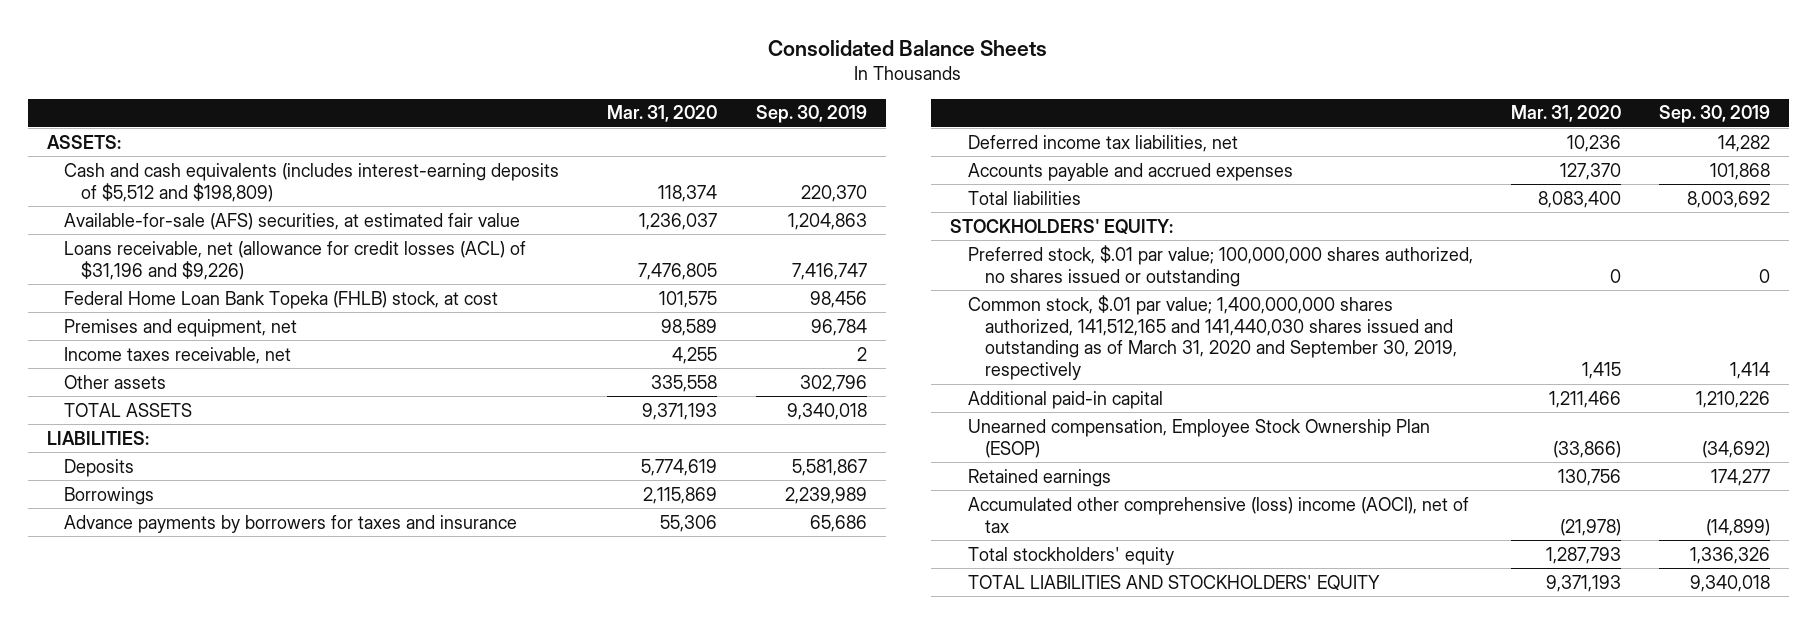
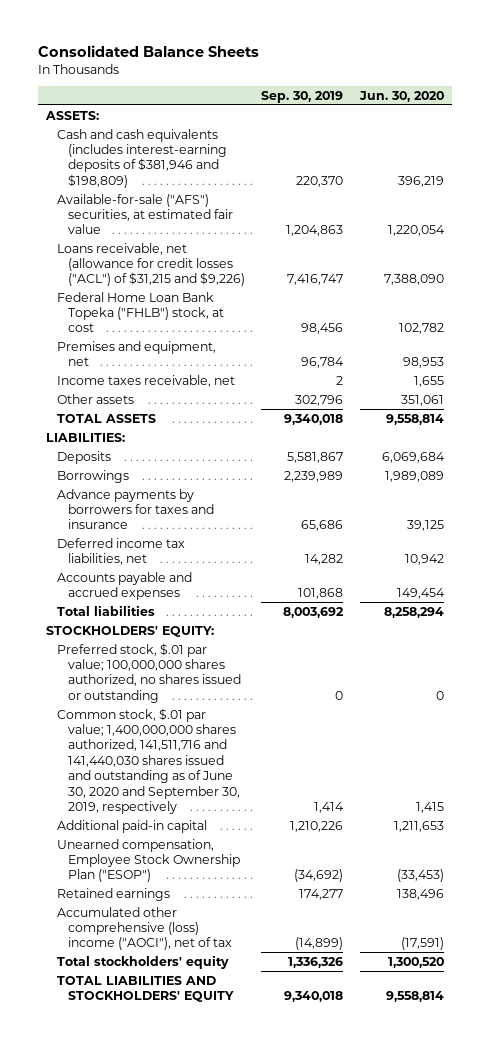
[607,105,718,123] Mar. 31, 2020 -> none
none -> [358,90,444,102] Jun. 30, 2020
[64,162,560,202] Cash and cash equivalents (includes interest-earning deposits of $5,512 and $198,809) -> [57,128,228,188] Cash and cash equivalents (includes interest-earning deposits of $381,946 and $198,809)
[64,212,521,230] Available-for-sale (AFS) securities, at estimated fair value -> [57,193,234,235] Available-for-sale ("AFS") securities, at estimated fair value
[64,240,527,280] Loans receivable, net (allowance for credit losses (ACL) of $31,196 and $9,226) -> [57,242,246,287] Loans receivable, net (allowance for credit losses ("ACL") of $31,215 and $9,226)
[64,290,499,309] Federal Home Loan Bank Topeka (FHLB) stock, at cost -> [57,291,225,333] Federal Home Loan Bank Topeka ("FHLB") stock, at cost
[967,294,1458,381] Common stock, $.01 par value; 1,400,000,000 shares authorized, 141,512,165 and 141,440,030 shares issued and outstanding as of March 31, 2020 and September 30, 2019, respectively -> [57,707,241,814] Common stock, $.01 par value; 1,400,000,000 shares authorized, 141,511,716 and 141,440,030 shares issued and outstanding as of June 30, 2020 and September 30, 2019, respectively
[967,418,1430,458] Unearned compensation, Employee Stock Ownership Plan (ESOP) -> [57,838,241,883] Unearned compensation, Employee Stock Ownership Plan ("ESOP")
[967,496,1469,533] Accumulated other comprehensive (loss) income (AOCI), net of tax -> [57,906,233,951] Accumulated other comprehensive (loss) income ("AOCI"), net of tax

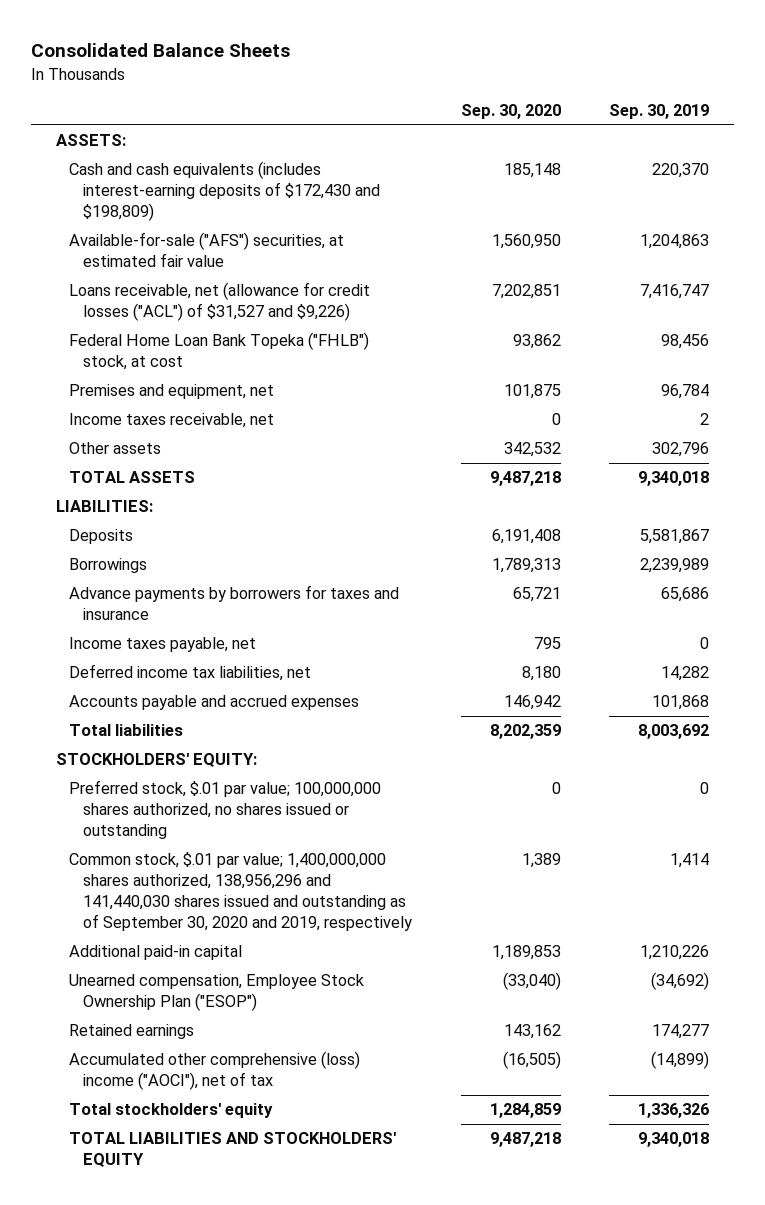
[358,90,444,102] Jun. 30, 2020 -> none
none -> [460,104,561,120] Sep. 30, 2020
[57,128,228,188] Cash and cash equivalents (includes interest-earning deposits of $381,946 and $198,809) -> [69,161,380,222] Cash and cash equivalents (includes interest-earning deposits of $172,430 and $198,809)
[57,242,246,287] Loans receivable, net (allowance for credit losses ("ACL") of $31,215 and $9,226) -> [69,282,371,322] Loans receivable, net (allowance for credit losses ("ACL") of $31,527 and $9,226)
none -> [69,637,257,653] Income taxes payable, net
[57,707,241,814] Common stock, $.01 par value; 1,400,000,000 shares authorized, 141,511,716 and 141,440,030 shares issued and outstanding as of June 30, 2020 and September 30, 2019, respectively -> [69,852,412,932] Common stock, $.01 par value; 1,400,000,000 shares authorized, 138,956,296 and 141,440,030 shares issued and outstanding as of September 30, 2020 and 2019, respectively

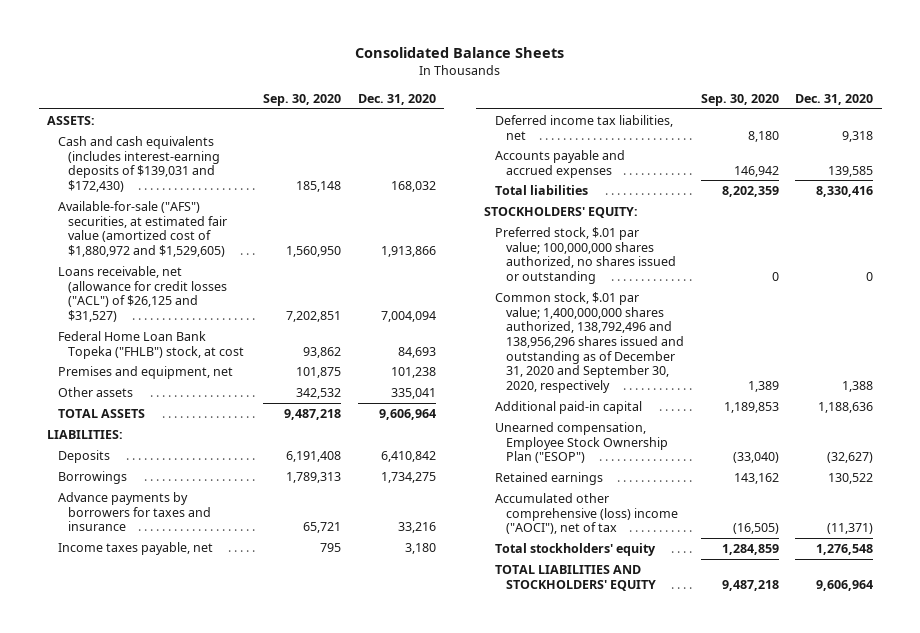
[609,104,710,120] Sep. 30, 2019 -> none
none -> [357,94,436,106] Dec. 31, 2020
[69,161,380,222] Cash and cash equivalents (includes interest-earning deposits of $172,430 and $198,809) -> [57,135,221,192] Cash and cash equivalents (includes interest-earning deposits of $139,031 and $172,430)
[69,232,345,268] Available-for-sale ("AFS") securities, at estimated fair value -> [57,200,228,257] Available-for-sale ("AFS") securities, at estimated fair value (amortized cost of $1,880,972 and $1,529,605)
[69,282,371,322] Loans receivable, net (allowance for credit losses ("ACL") of $31,527 and $9,226) -> [57,265,228,322] Loans receivable, net (allowance for credit losses ("ACL") of $26,125 and $31,527)
[69,413,275,429] Income taxes receivable, net -> none
[69,852,412,932] Common stock, $.01 par value; 1,400,000,000 shares authorized, 138,956,296 and 141,440,030 shares issued and outstanding as of September 30, 2020 and 2019, respectively -> [495,291,684,393] Common stock, $.01 par value; 1,400,000,000 shares authorized, 138,792,496 and 138,956,296 shares issued and outstanding as of December 31, 2020 and September 30, 2020, respectively

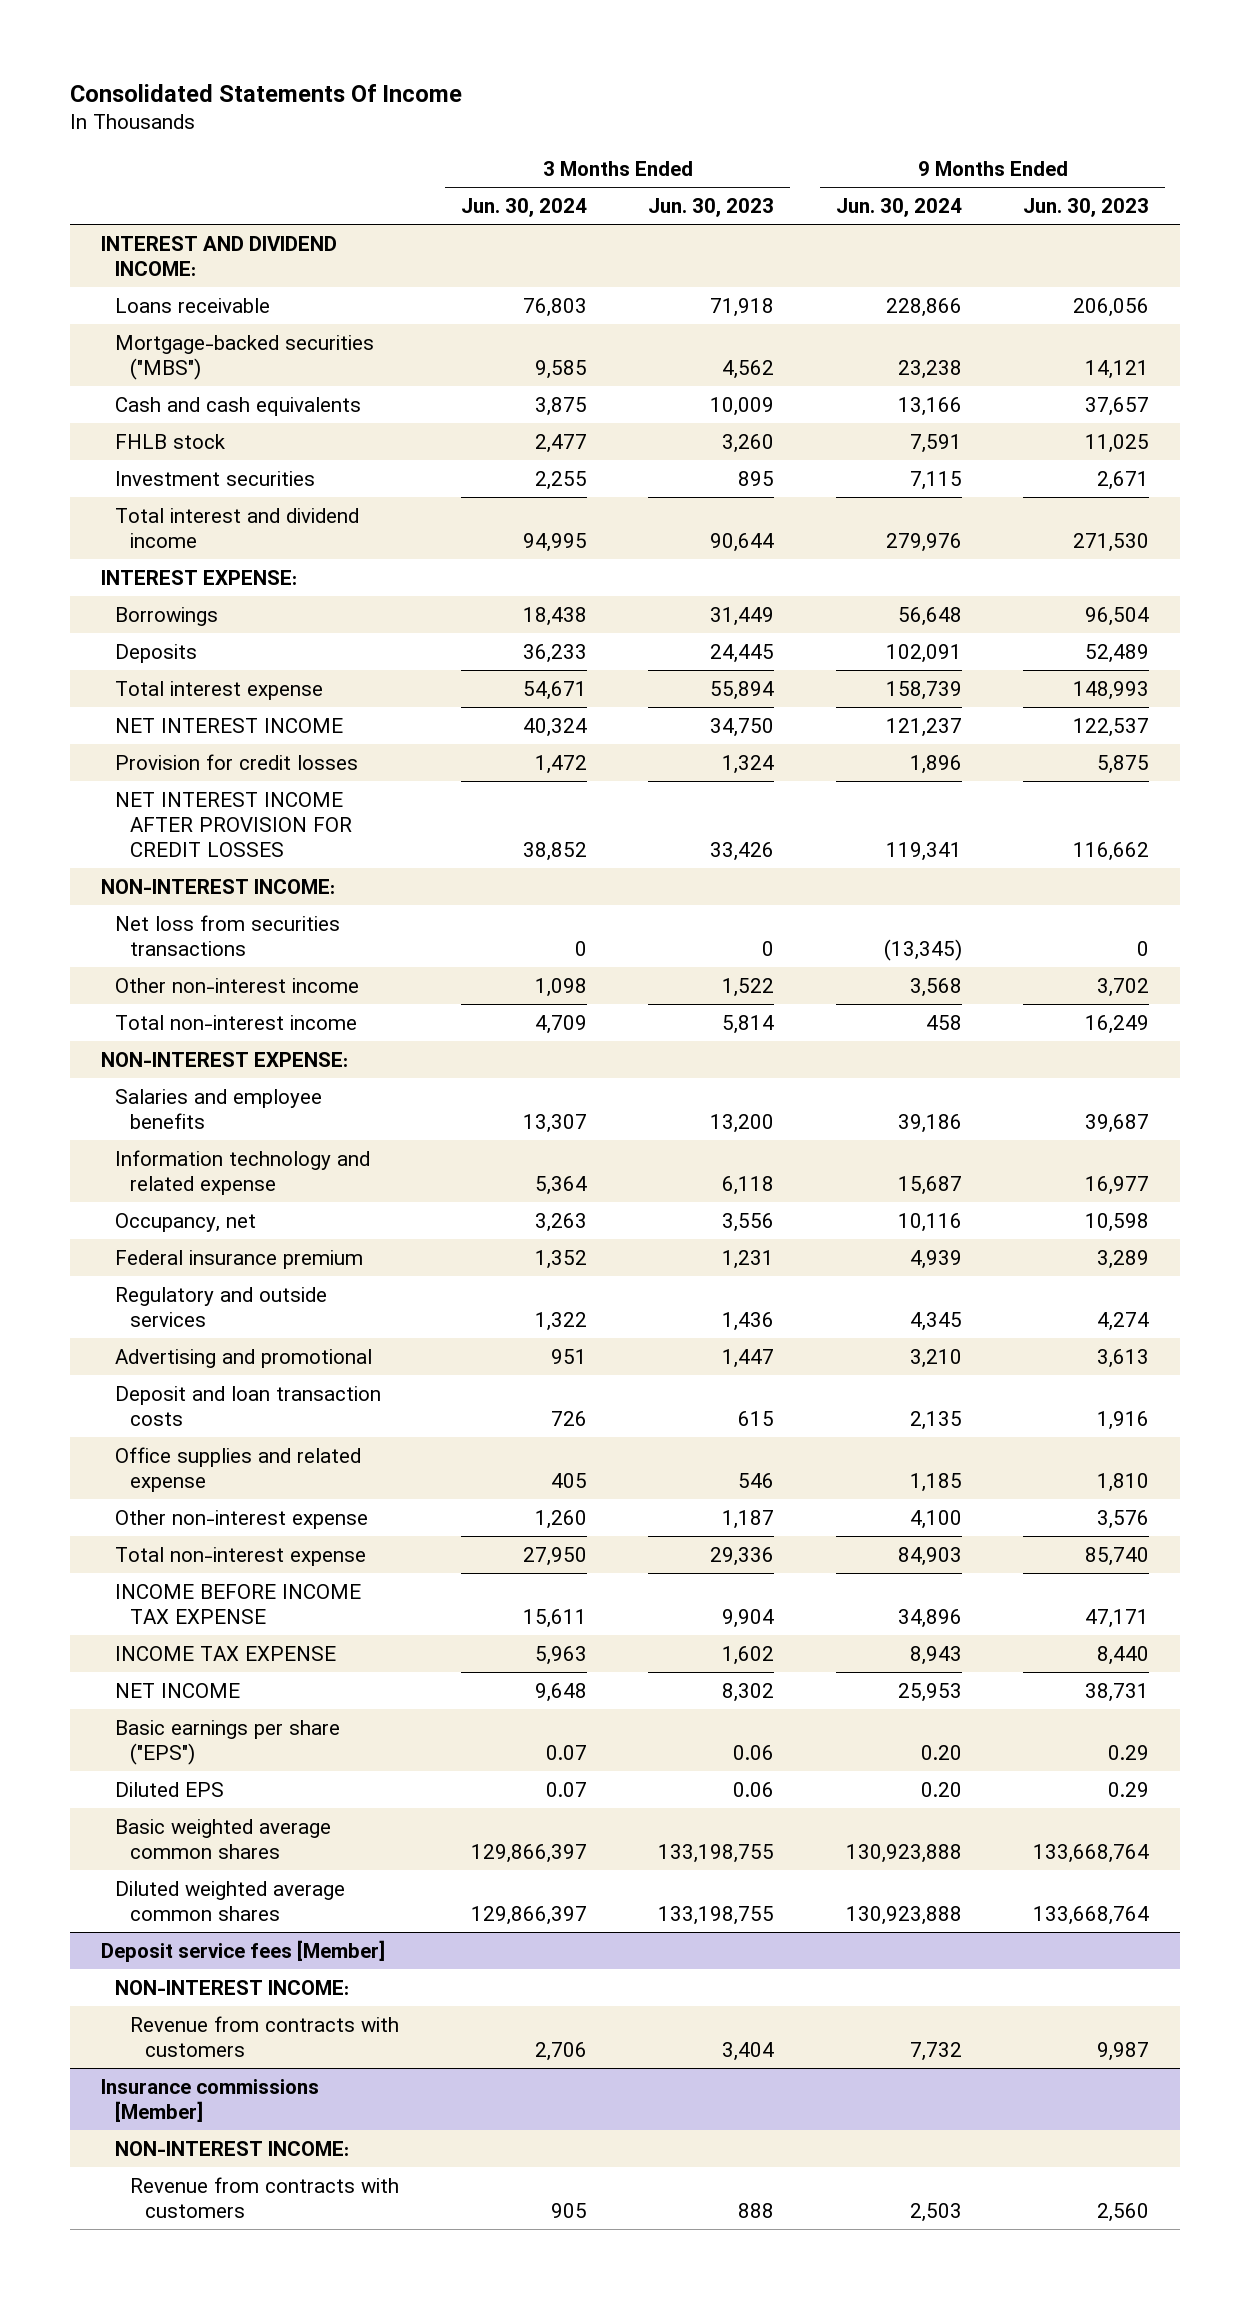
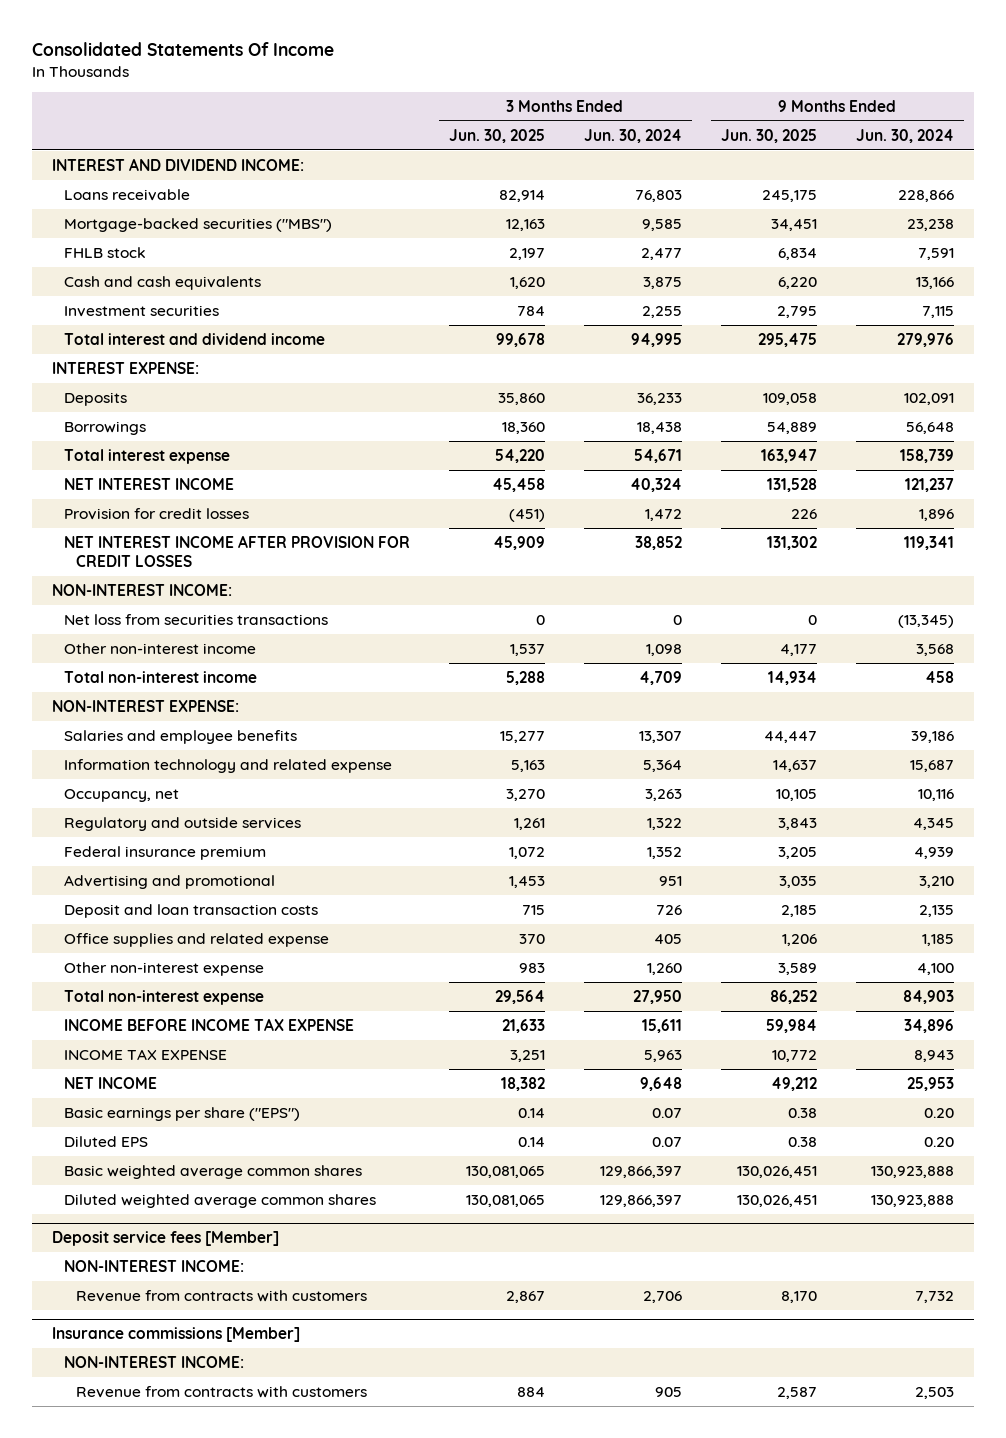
[648,197,775,217] Jun. 30, 2023 -> none
[1023,197,1150,217] Jun. 30, 2023 -> none
none -> [448,128,545,143] Jun. 30, 2025
none -> [720,128,817,143] Jun. 30, 2025
[115,396,362,416] Cash and cash equivalents -> [63,275,261,290] Cash and cash equivalents
[115,606,219,626] Borrowings -> [63,420,146,435] Borrowings
[115,1249,364,1269] Federal insurance premium -> [63,845,266,860] Federal insurance premium

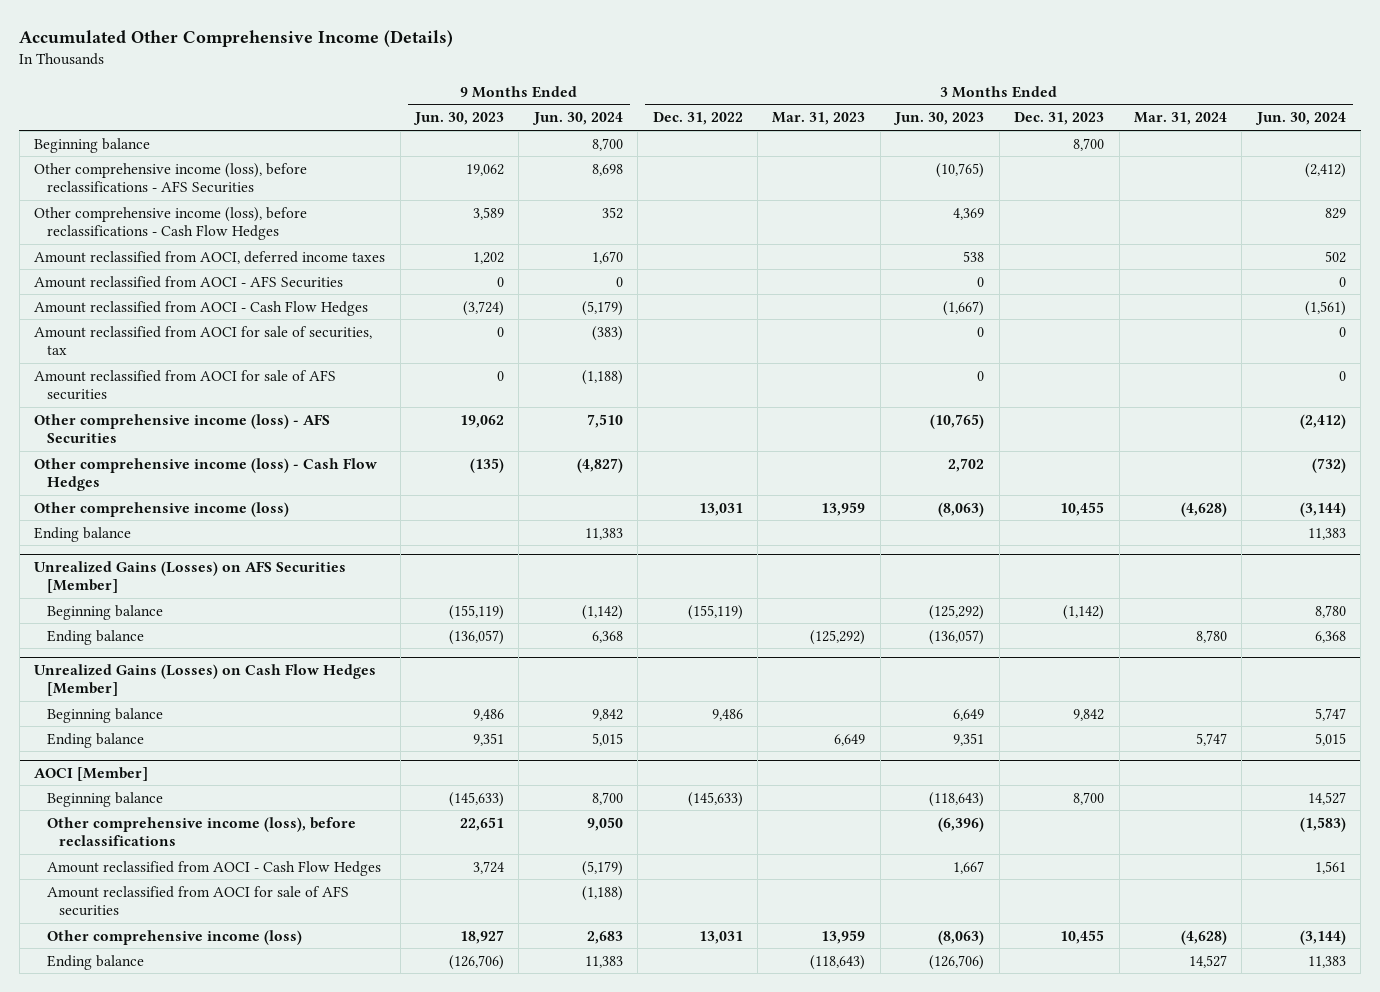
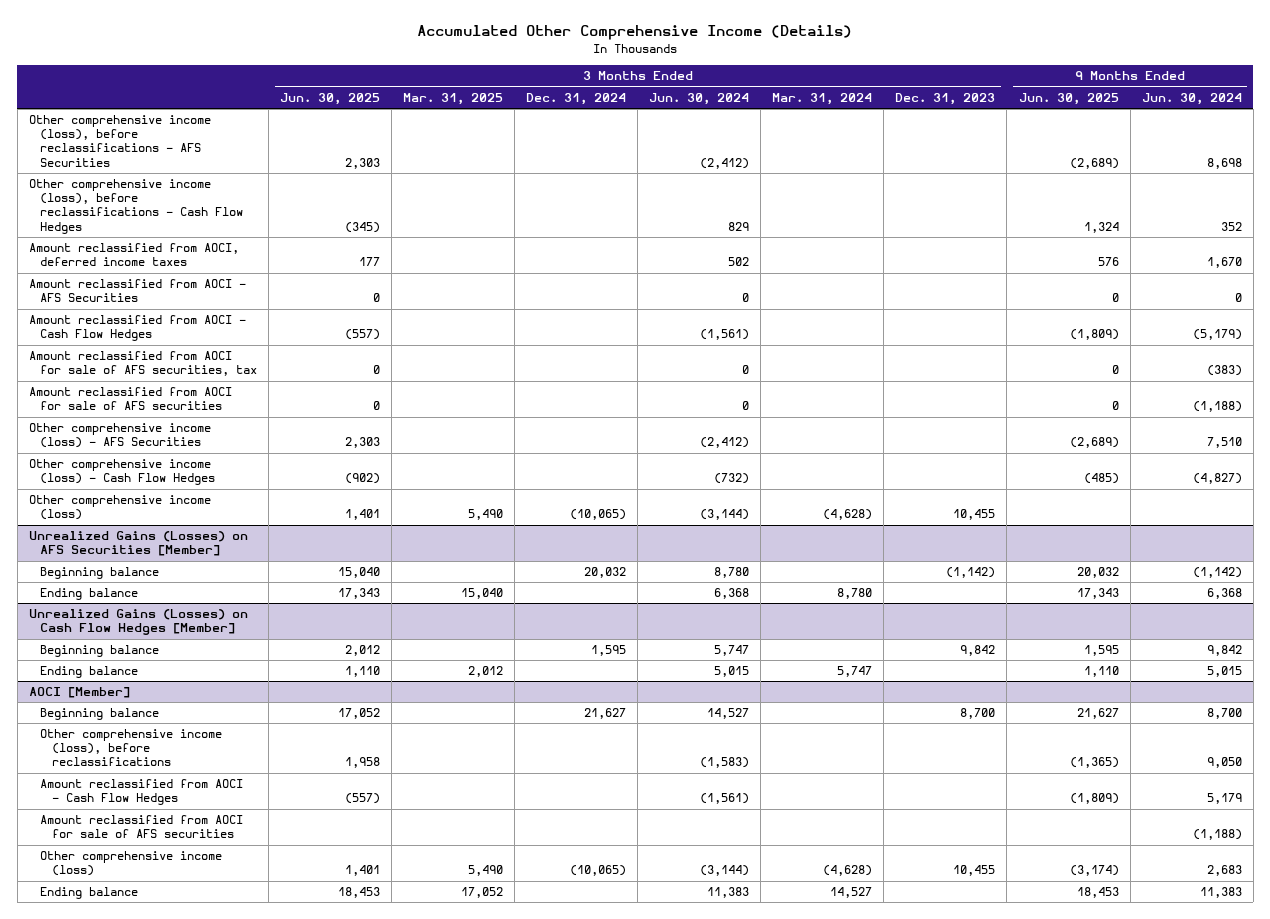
[413,112,505,126] Jun. 30, 2023 -> none
[652,112,743,126] Dec. 31, 2022 -> none
[772,112,866,126] Mar. 31, 2023 -> none
[893,112,985,126] Jun. 30, 2023 -> none
none -> [280,92,381,105] Jun. 30, 2025
none -> [403,92,504,105] Mar. 31, 2025
none -> [526,92,627,105] Dec. 31, 2024
none -> [1018,92,1119,105] Jun. 30, 2025
[34,137,151,153] Beginning balance -> none
[34,325,373,355] Amount reclassified from AOCI for sale of securities, tax -> [28,351,258,377] Amount reclassified from AOCI for sale of AFS securities, tax
[34,526,132,542] Ending balance -> none
[581,860,623,876] (5,179) -> [1206,793,1242,805] 5,179
[1314,860,1346,874] 1,561 -> [700,793,750,805] (1,561)

